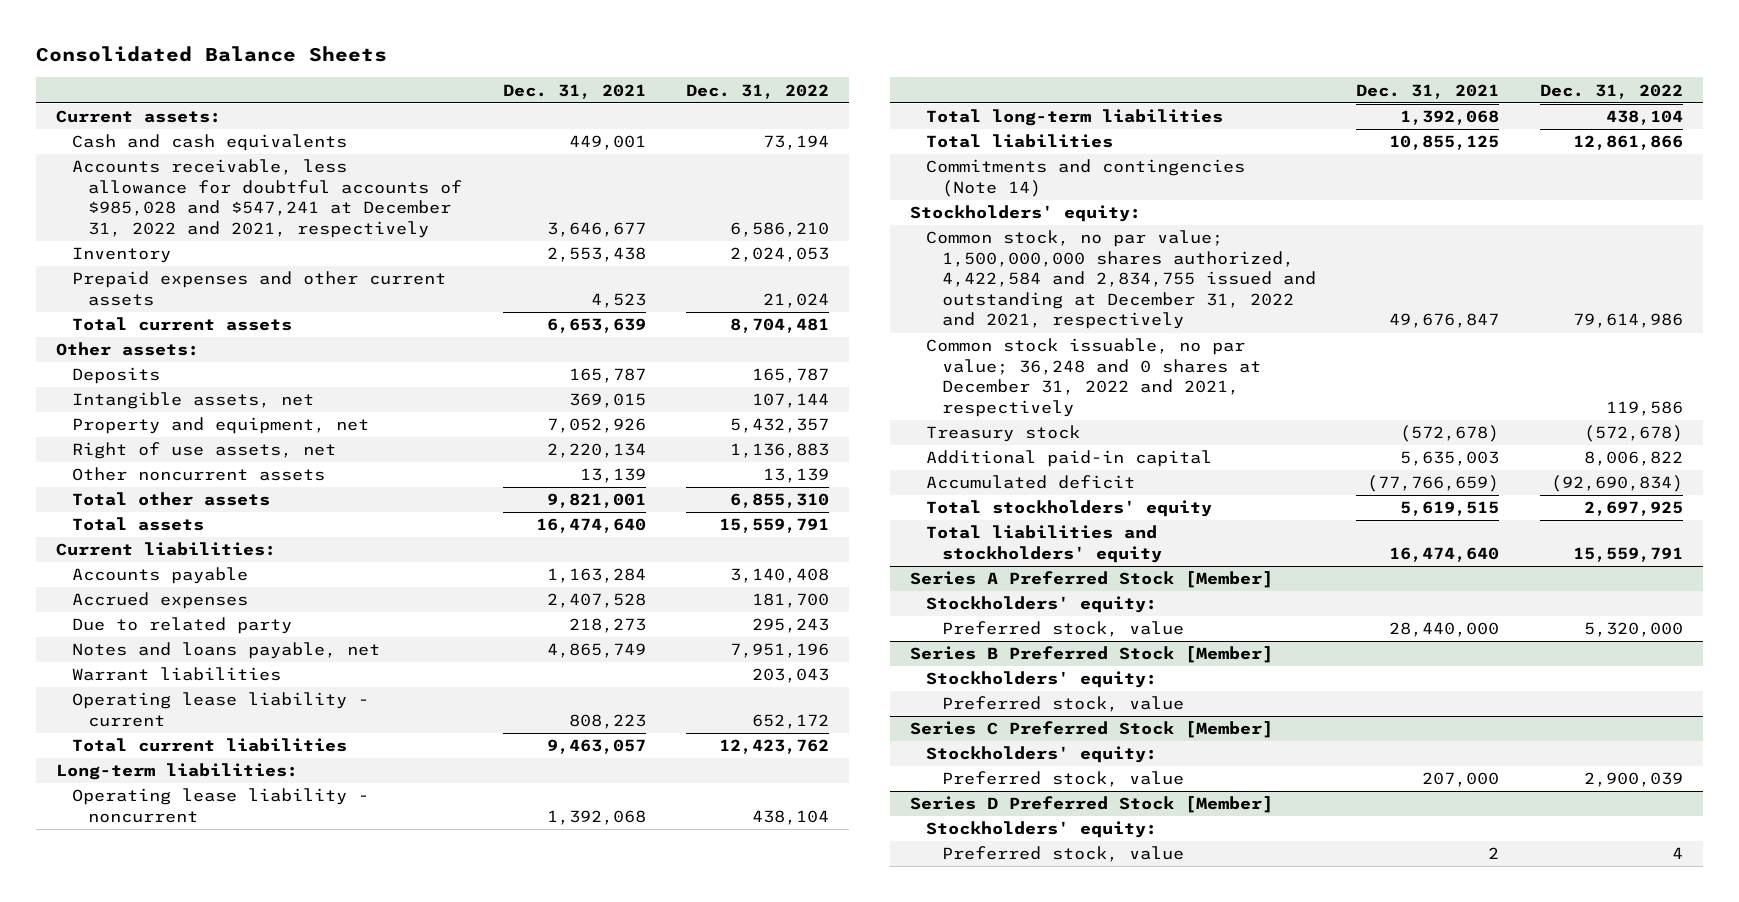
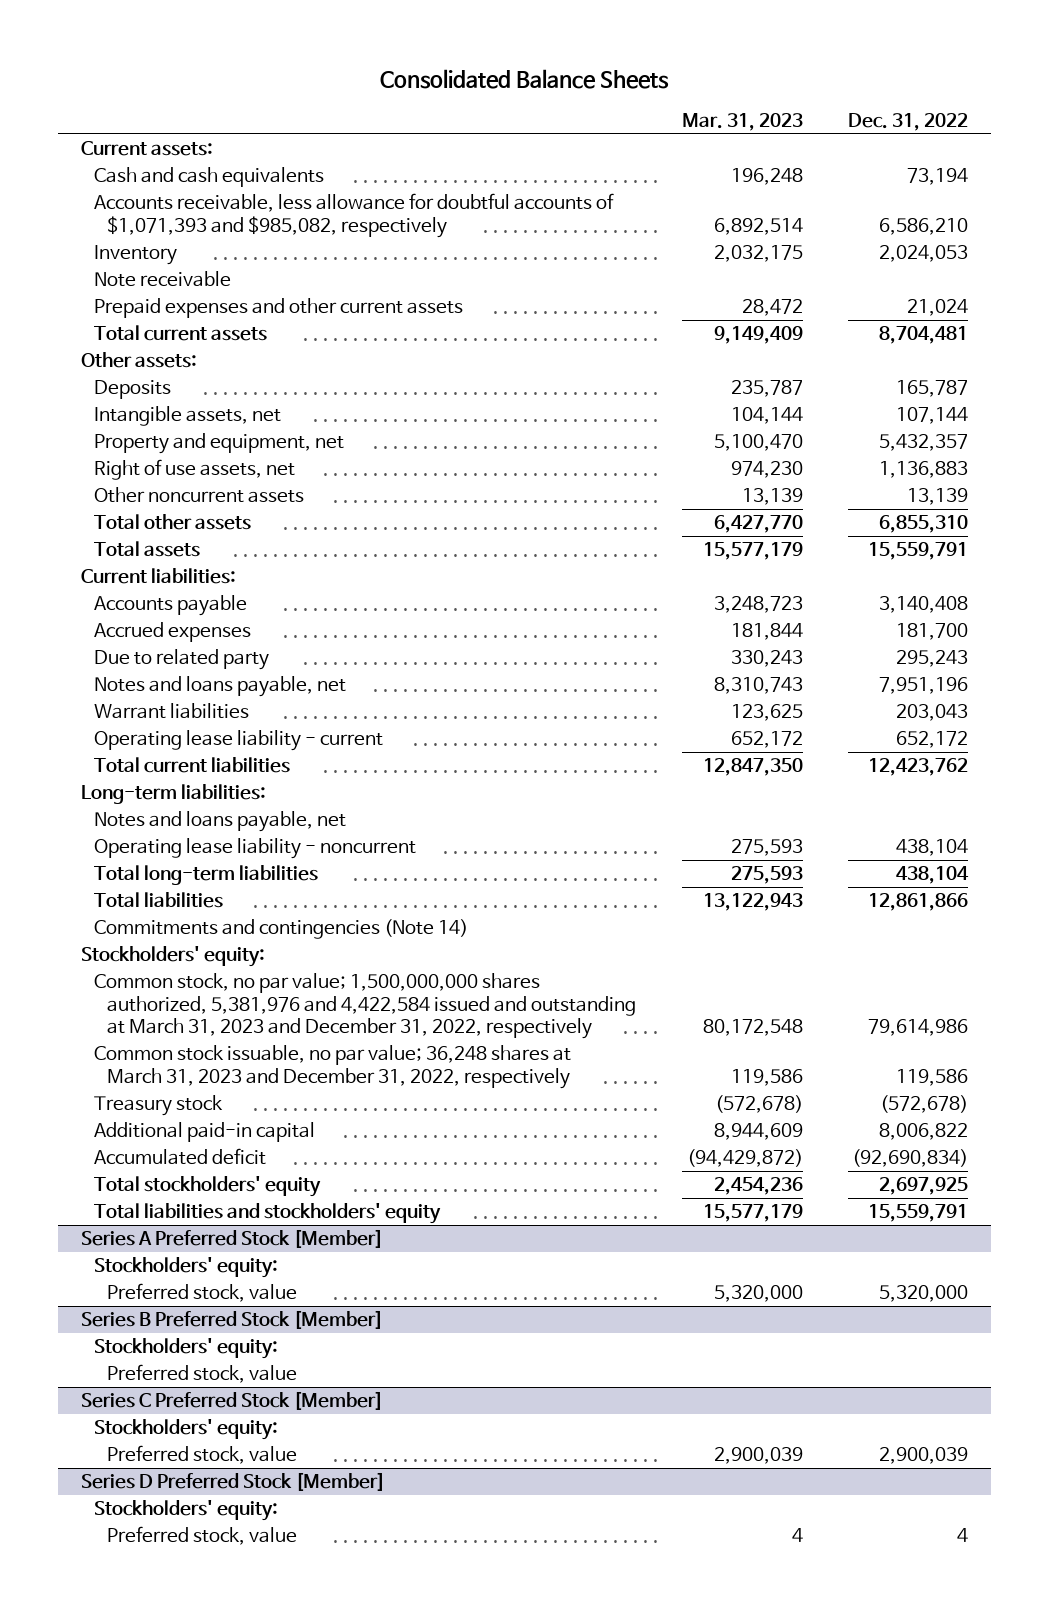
[502,83,646,99] Dec. 31, 2021 -> none
none -> [681,112,803,131] Mar. 31, 2023
[72,159,463,238] Accounts receivable, less allowance for doubtful accounts of $985,028 and $547,241 at December 31, 2022 and 2021, respectively -> [94,193,615,238] Accounts receivable, less allowance for doubtful accounts of $1,071,393 and $985,082, respectively
none -> [94,271,232,288] Note receivable
none -> [94,811,347,833] Notes and loans payable, net
[925,230,1316,330] Common stock, no par value; 1,500,000,000 shares authorized, 4,422,584 and 2,834,755 issued and outstanding at December 31, 2022 and 2021, respectively -> [94,973,637,1040] Common stock, no par value; 1,500,000,000 shares authorized, 5,381,976 and 4,422,584 issued and outstanding at March 31, 2023 and December 31, 2022, respectively
[925,338,1261,417] Common stock issuable, no par value; 36,248 and 0 shares at December 31, 2022 and 2021, respectively -> [94,1045,572,1089] Common stock issuable, no par value; 36,248 shares at March 31, 2023 and December 31, 2022, respectively

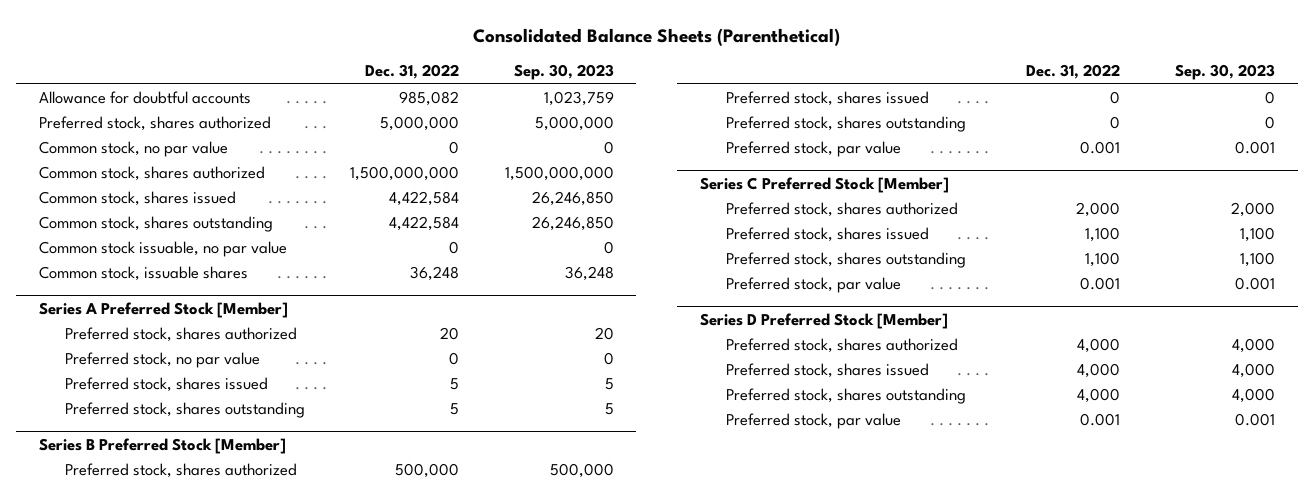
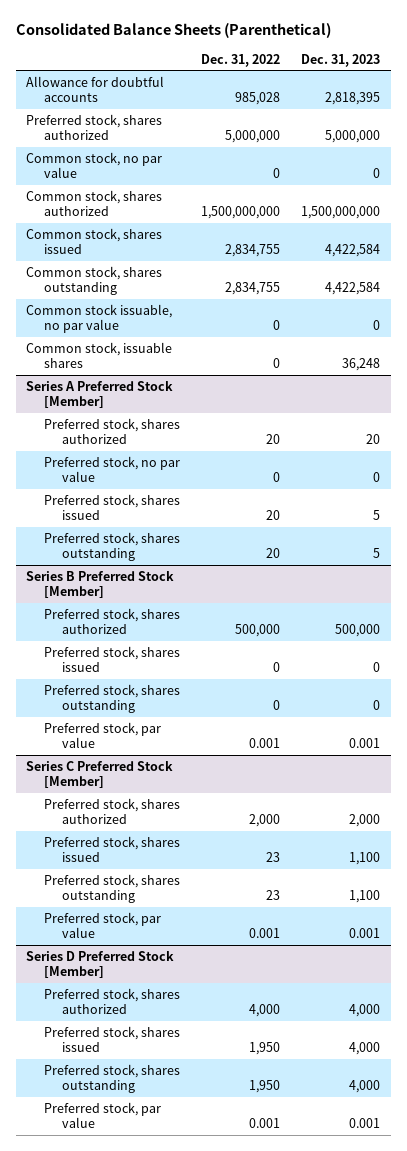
[513,64,614,81] Sep. 30, 2023 -> none
none -> [301,53,381,67] Dec. 31, 2023
[399,91,460,107] 985,082 -> [235,91,281,105] 985,028
[389,191,460,207] 4,422,584 -> [225,243,281,257] 2,834,755
[389,216,460,232] 4,422,584 -> [225,281,281,295] 2,834,755
[410,266,460,282] 36,248 -> [273,357,281,368] 0
[450,378,460,391] 5 -> [266,509,281,520] 20
[450,403,460,416] 5 -> [266,547,281,558] 20
[1085,227,1121,243] 1,100 -> [266,851,281,862] 23
[1085,252,1121,268] 1,100 -> [266,889,281,900] 23
[1077,363,1121,379] 4,000 -> [249,1041,281,1055] 1,950
[1077,388,1121,404] 4,000 -> [249,1079,281,1093] 1,950

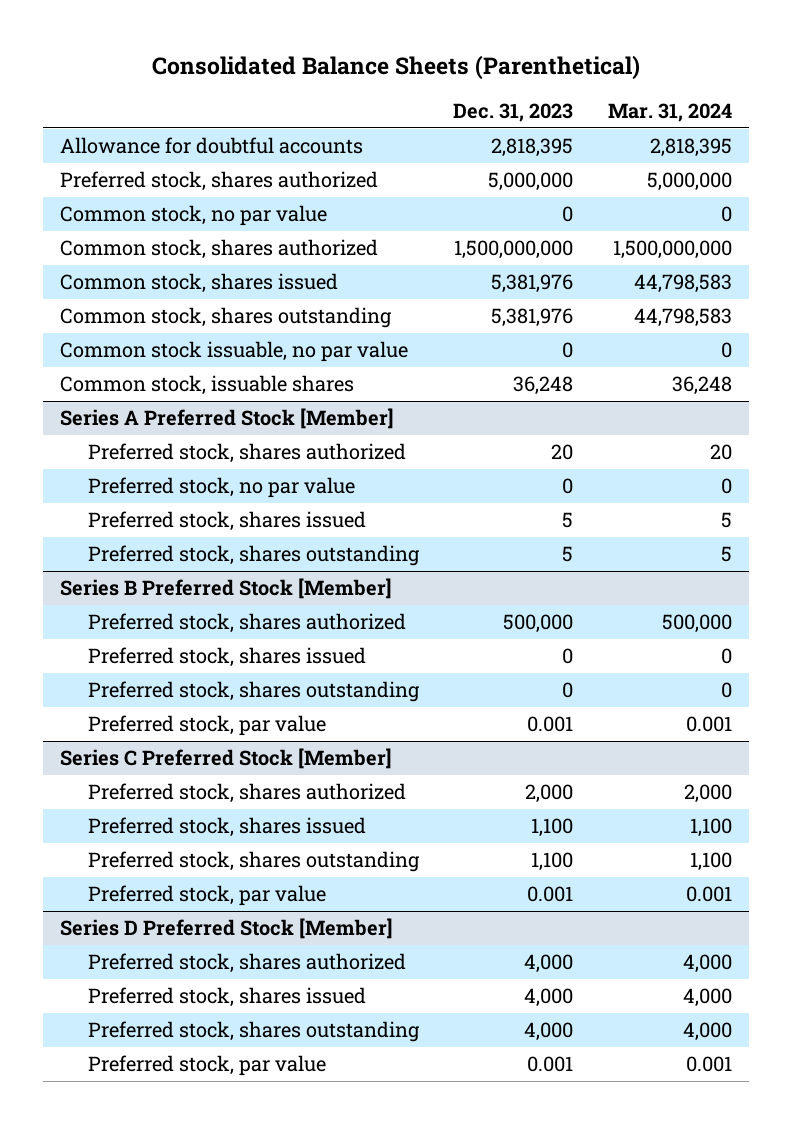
[201,53,281,67] Dec. 31, 2022 -> none
none -> [607,103,732,123] Mar. 31, 2024
[325,243,381,257] 4,422,584 -> [491,274,574,294] 5,381,976
[325,281,381,295] 4,422,584 -> [491,308,574,328] 5,381,976

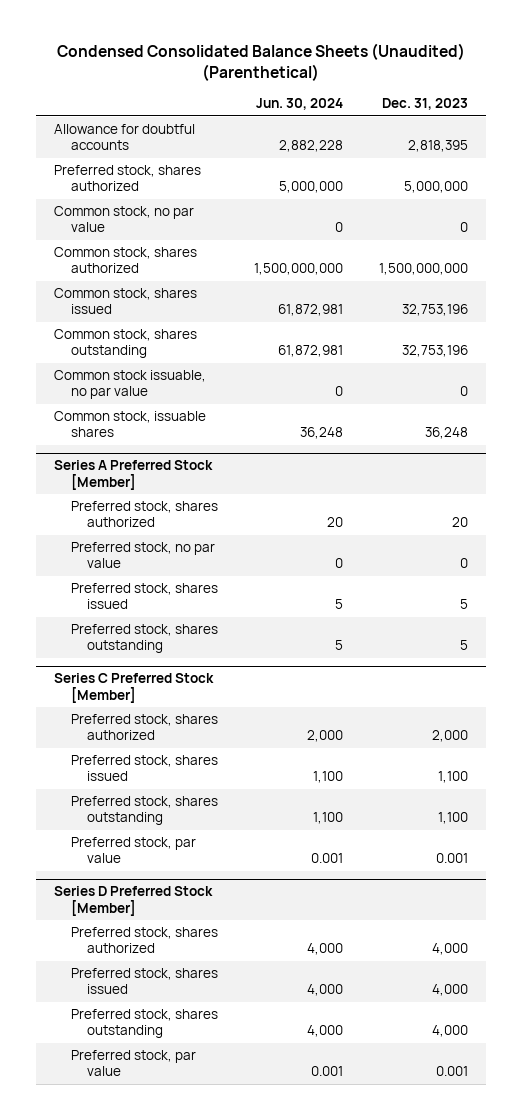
[151,54,640,80] Consolidated Balance Sheets (Parenthetical) -> [57,42,466,81] Condensed Consolidated Balance Sheets (Unaudited) (Parenthetical)
[607,103,732,123] Mar. 31, 2024 -> none
none -> [255,98,343,111] Jun. 30, 2024
[491,274,574,294] 5,381,976 -> [402,304,469,317] 32,753,196
[491,308,574,328] 5,381,976 -> [402,345,469,358] 32,753,196
[60,578,393,600] Series B Preferred Stock [Member] -> none
[87,613,406,634] Preferred stock, shares authorized -> none
[87,647,366,668] Preferred stock, shares issued -> none
[87,681,420,703] Preferred stock, shares outstanding -> none
[87,715,326,737] Preferred stock, par value -> none

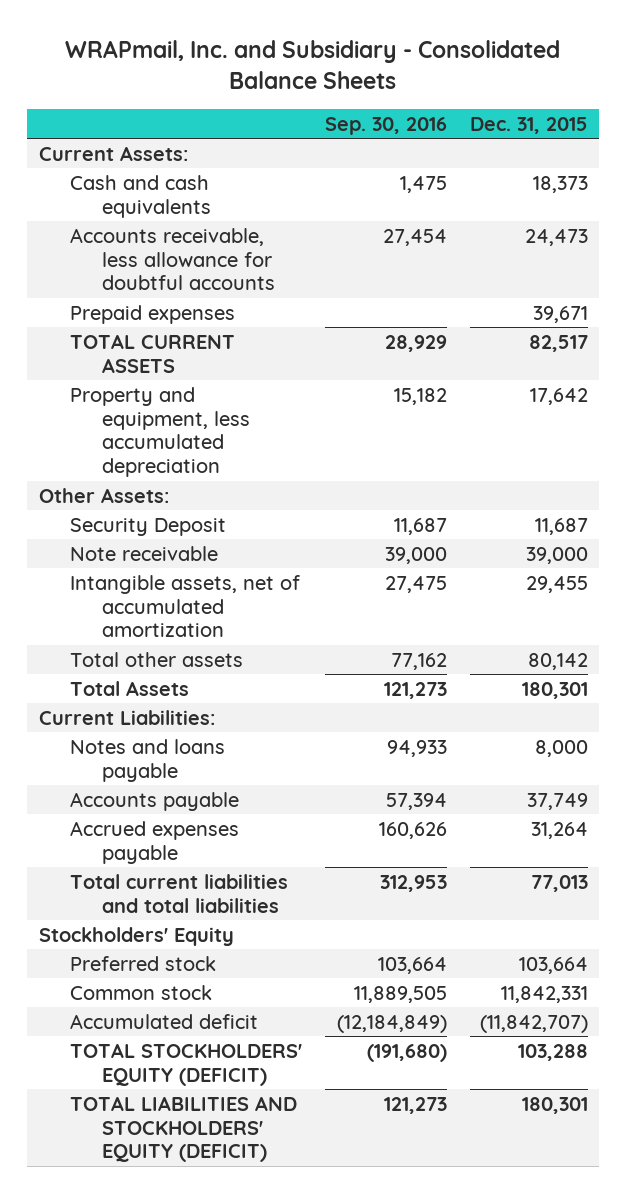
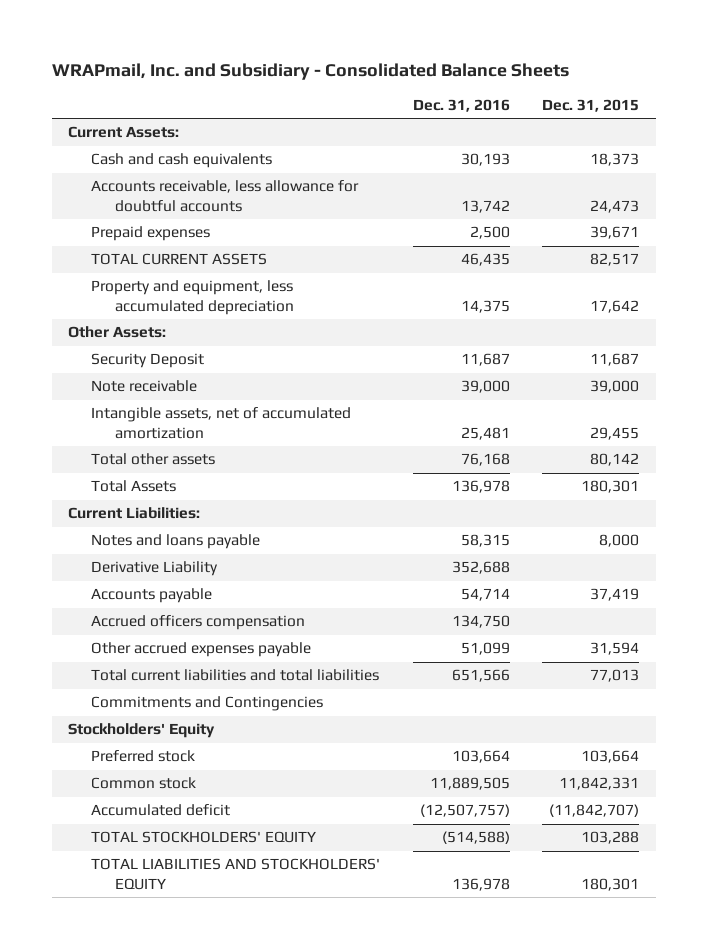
[325,117,448,136] Sep. 30, 2016 -> none
none -> [412,99,510,113] Dec. 31, 2016
none -> [91,561,219,577] Derivative Liability
[526,792,588,810] 37,749 -> [590,588,640,602] 37,419
none -> [91,615,306,631] Accrued officers compensation
[70,820,240,864] Accrued expenses payable -> [91,642,312,658] Other accrued expenses payable
[530,821,588,839] 31,264 -> [590,642,640,656] 31,594
none -> [91,696,324,712] Commitments and Contingencies
[70,1042,303,1086] TOTAL STOCKHOLDERS' EQUITY (DEFICIT) -> [91,831,317,844] TOTAL STOCKHOLDERS' EQUITY
[70,1095,298,1163] TOTAL LIABILITIES AND STOCKHOLDERS' EQUITY (DEFICIT) -> [91,858,381,890] TOTAL LIABILITIES AND STOCKHOLDERS' EQUITY

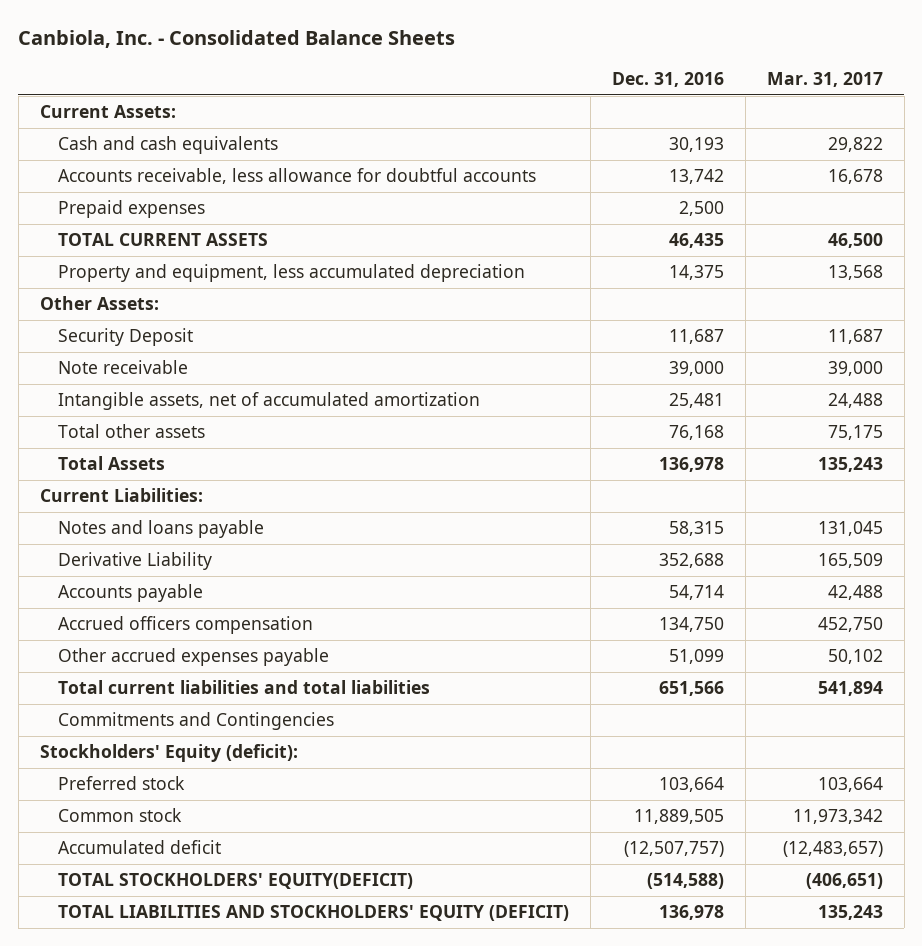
[51,63,569,81] WRAPmail, Inc. and Subsidiary - Consolidated Balance Sheets -> [18,30,456,49] Canbiola, Inc. - Consolidated Balance Sheets
[542,99,640,113] Dec. 31, 2015 -> none
none -> [766,71,883,87] Mar. 31, 2017
[68,723,216,739] Stockholders' Equity -> [39,744,298,763] Stockholders' Equity (deficit):
[91,831,317,844] TOTAL STOCKHOLDERS' EQUITY -> [57,873,413,890] TOTAL STOCKHOLDERS' EQUITY(DEFICIT)
[91,858,381,890] TOTAL LIABILITIES AND STOCKHOLDERS' EQUITY -> [57,905,569,922] TOTAL LIABILITIES AND STOCKHOLDERS' EQUITY (DEFICIT)

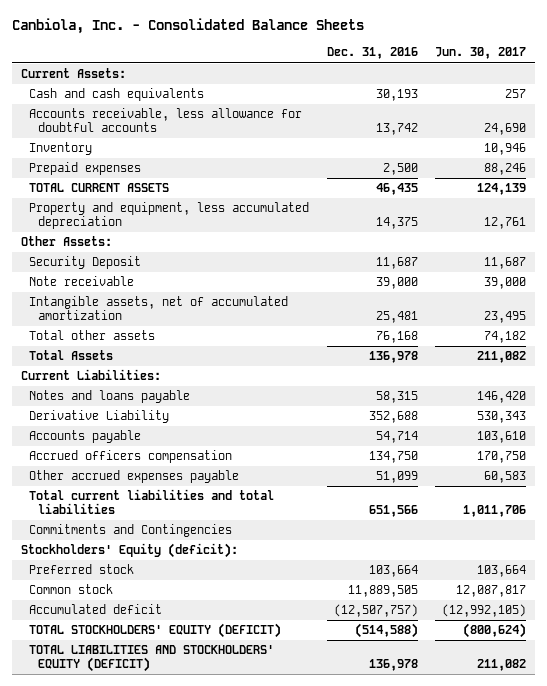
[766,71,883,87] Mar. 31, 2017 -> none
none -> [435,47,527,60] Jun. 30, 2017
none -> [29,142,93,156] Inventory
[57,873,413,890] TOTAL STOCKHOLDERS' EQUITY(DEFICIT) -> [29,623,282,639] TOTAL STOCKHOLDERS' EQUITY (DEFICIT)

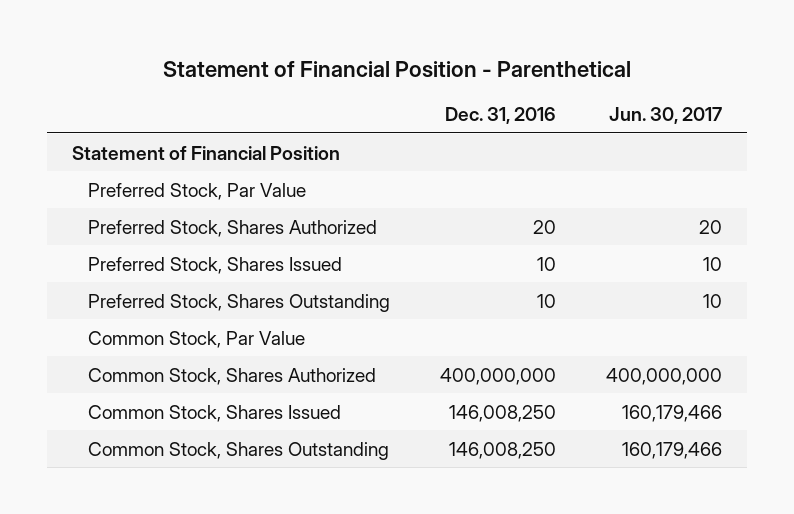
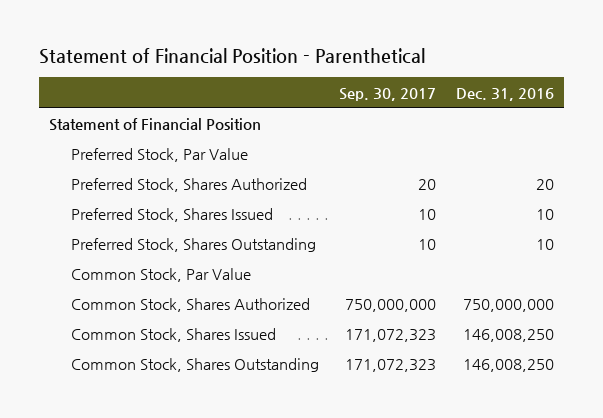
[609,107,723,125] Jun. 30, 2017 -> none
none -> [339,87,437,101] Sep. 30, 2017
[440,367,557,385] 400,000,000 -> [463,299,555,313] 750,000,000

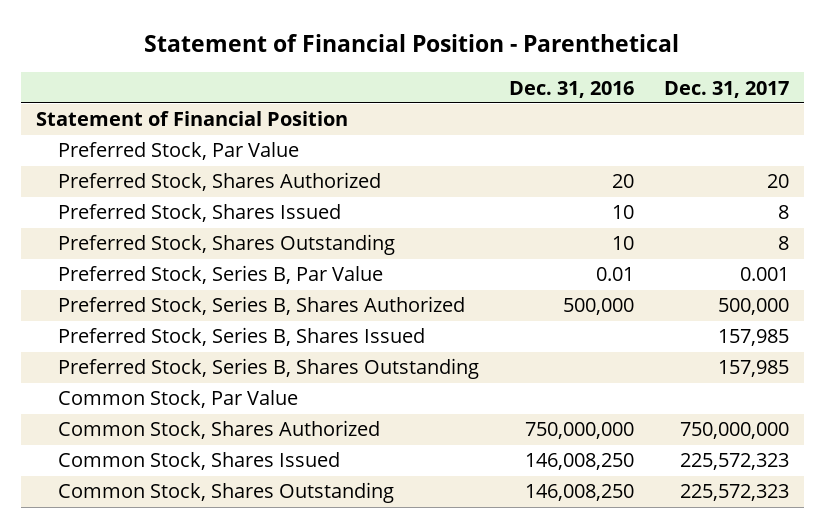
[339,87,437,101] Sep. 30, 2017 -> none
none -> [663,80,789,98] Dec. 31, 2017
none -> [58,265,384,285] Preferred Stock, Series B, Par Value
none -> [58,296,466,316] Preferred Stock, Series B, Shares Authorized
none -> [58,327,426,347] Preferred Stock, Series B, Shares Issued
none -> [58,358,480,380] Preferred Stock, Series B, Shares Outstanding

